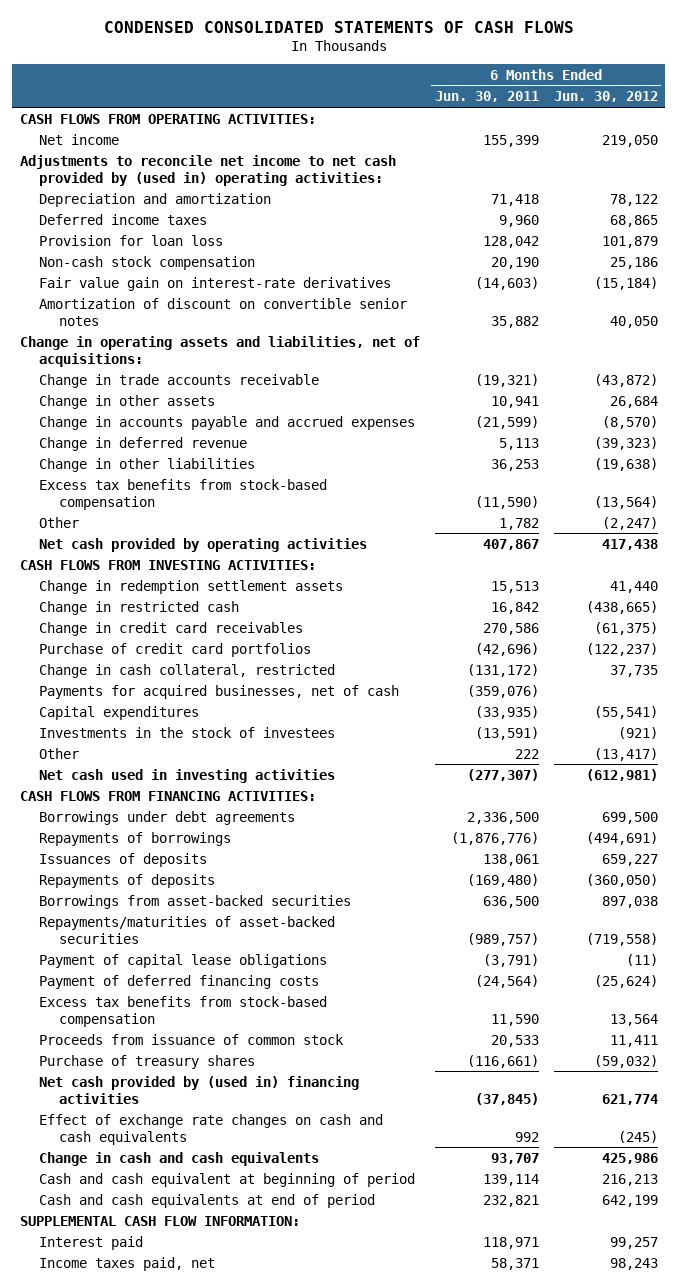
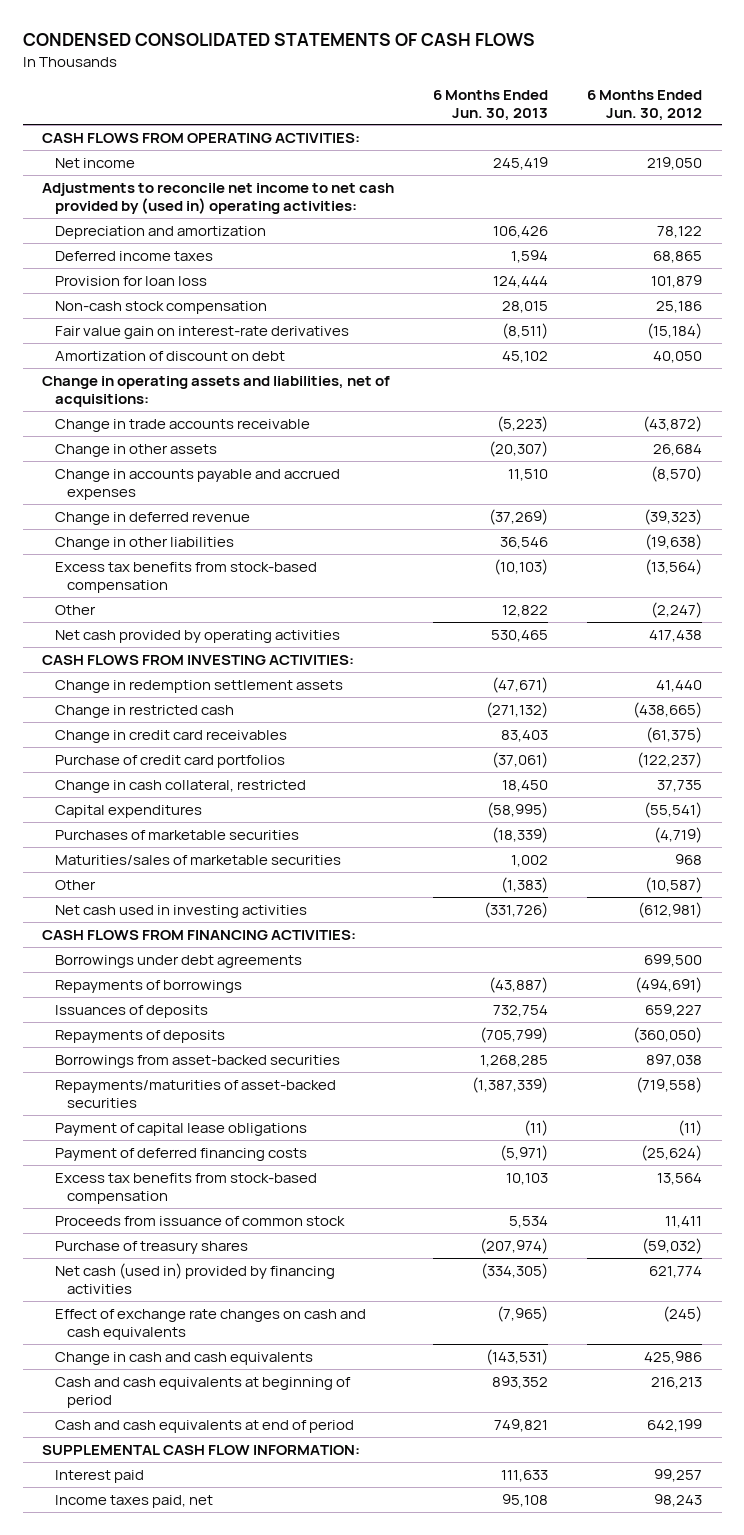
[434,91,539,103] Jun. 30, 2011 -> none
none -> [433,89,549,121] 6 Months Ended Jun. 30, 2013
[39,297,408,326] Amortization of discount on convertible senior notes -> [54,350,285,361] Amortization of discount on debt
[39,684,400,699] Payments for acquired businesses, net of cash -> none
[39,726,336,738] Investments in the stock of investees -> none
none -> [54,829,299,840] Purchases of marketable securities
none -> [54,854,341,865] Maturities/sales of marketable securities
[593,747,658,761] (13,417) -> [645,876,703,893] (10,587)
[39,1075,360,1104] Net cash provided by (used in) financing activities -> [54,1262,335,1294] Net cash (used in) provided by financing activities
[39,1172,416,1187] Cash and cash equivalent at beginning of period -> [54,1376,351,1408] Cash and cash equivalents at beginning of period

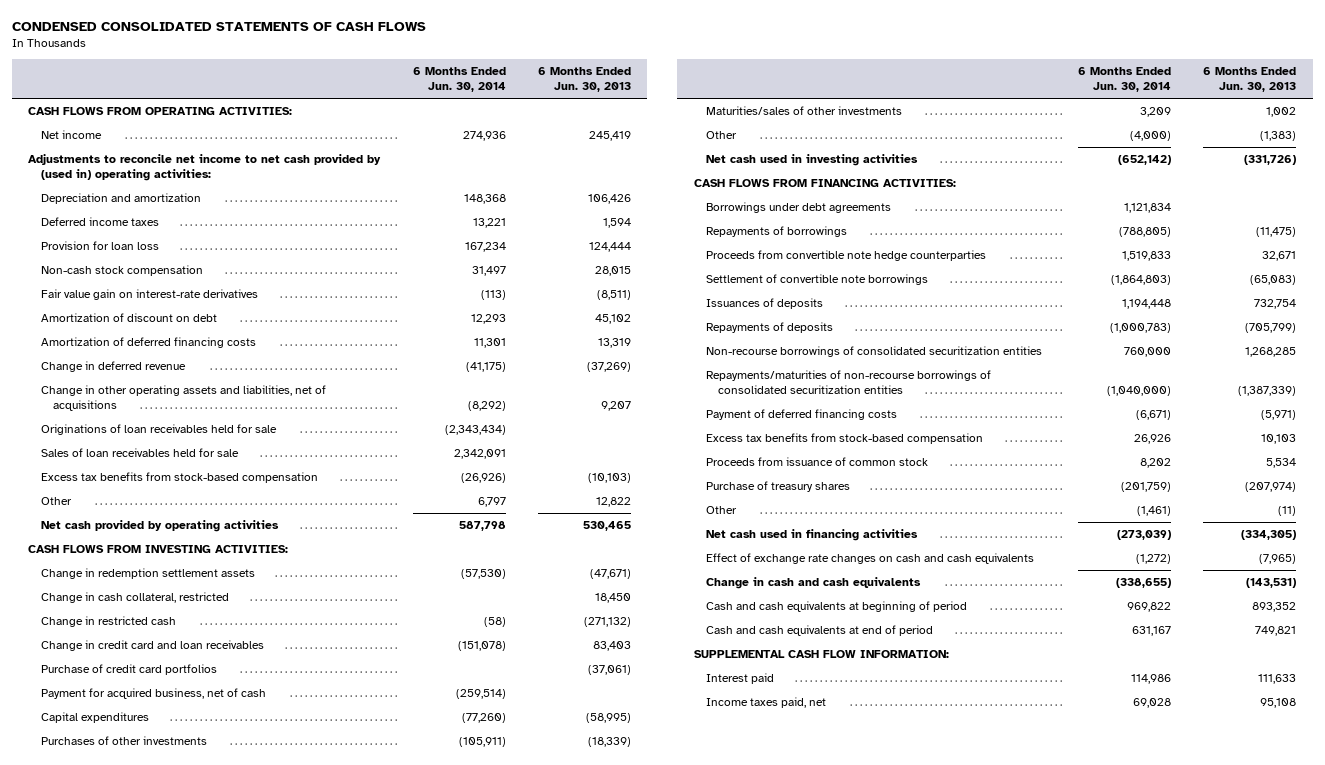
[587,89,703,121] 6 Months Ended Jun. 30, 2012 -> none
none -> [412,67,506,93] 6 Months Ended Jun. 30, 2014
[42,375,391,407] Change in operating assets and liabilities, net of acquisitions: -> none
[54,418,310,432] Change in trade accounts receivable -> none
[54,443,217,457] Change in other assets -> none
[54,468,340,500] Change in accounts payable and accrued expenses -> none
none -> [40,337,256,349] Amortization of deferred financing costs
[54,536,234,550] Change in other liabilities -> none
none -> [40,385,326,412] Change in other operating assets and liabilities, net of acquisitions
none -> [40,424,277,436] Originations of loan receivables held for sale
none -> [40,448,239,458] Sales of loan receivables held for sale
[54,779,306,793] Change in cash collateral, restricted -> [40,592,229,604] Change in cash collateral, restricted
[54,729,287,743] Change in credit card receivables -> [40,640,264,652] Change in credit card and loan receivables
none -> [40,688,266,700] Payment for acquired business, net of cash
[54,854,341,865] Maturities/sales of marketable securities -> none
[54,829,299,840] Purchases of marketable securities -> [40,736,207,746] Purchases of other investments
none -> [706,106,903,116] Maturities/sales of other investments
[489,976,549,993] (43,887) -> [1256,227,1297,238] (11,475)
none -> [706,250,987,262] Proceeds from convertible note hedge counterparties
none -> [706,274,929,286] Settlement of convertible note borrowings
[54,1122,307,1136] Payment of capital lease obligations -> none
[54,1054,340,1068] Borrowings from asset-backed securities -> [706,346,1043,358] Non-recourse borrowings of consolidated securitization entities
[54,1079,336,1108] Repayments/maturities of asset-backed securities -> [706,370,992,395] Repayments/maturities of non-recourse borrowings of consolidated securitization entities
none -> [706,506,738,515] Other
[54,1262,335,1294] Net cash (used in) provided by financing activities -> [706,529,919,542] Net cash used in financing activities

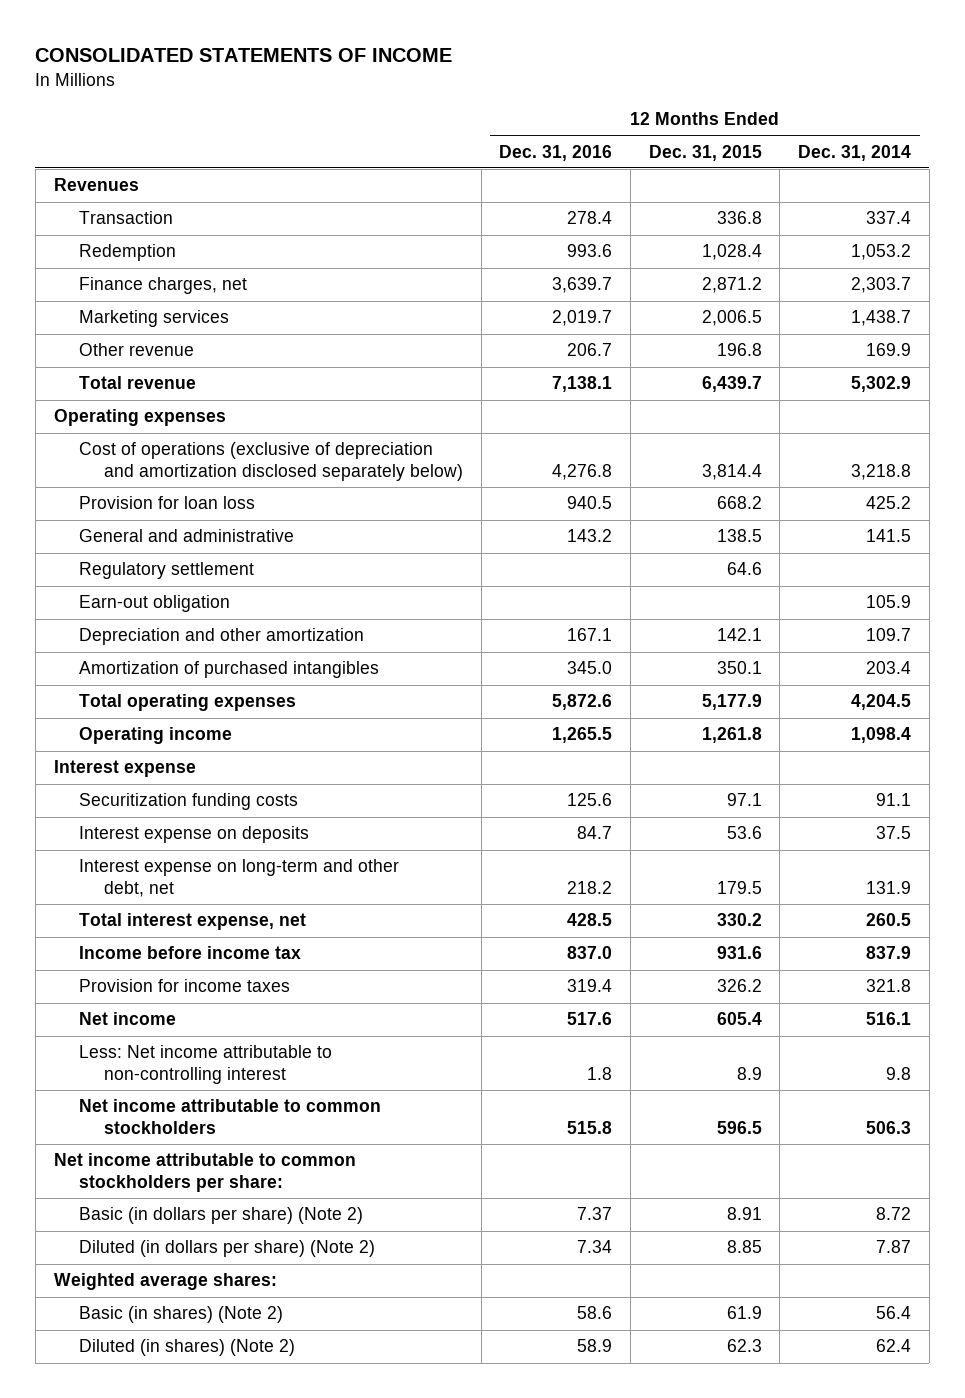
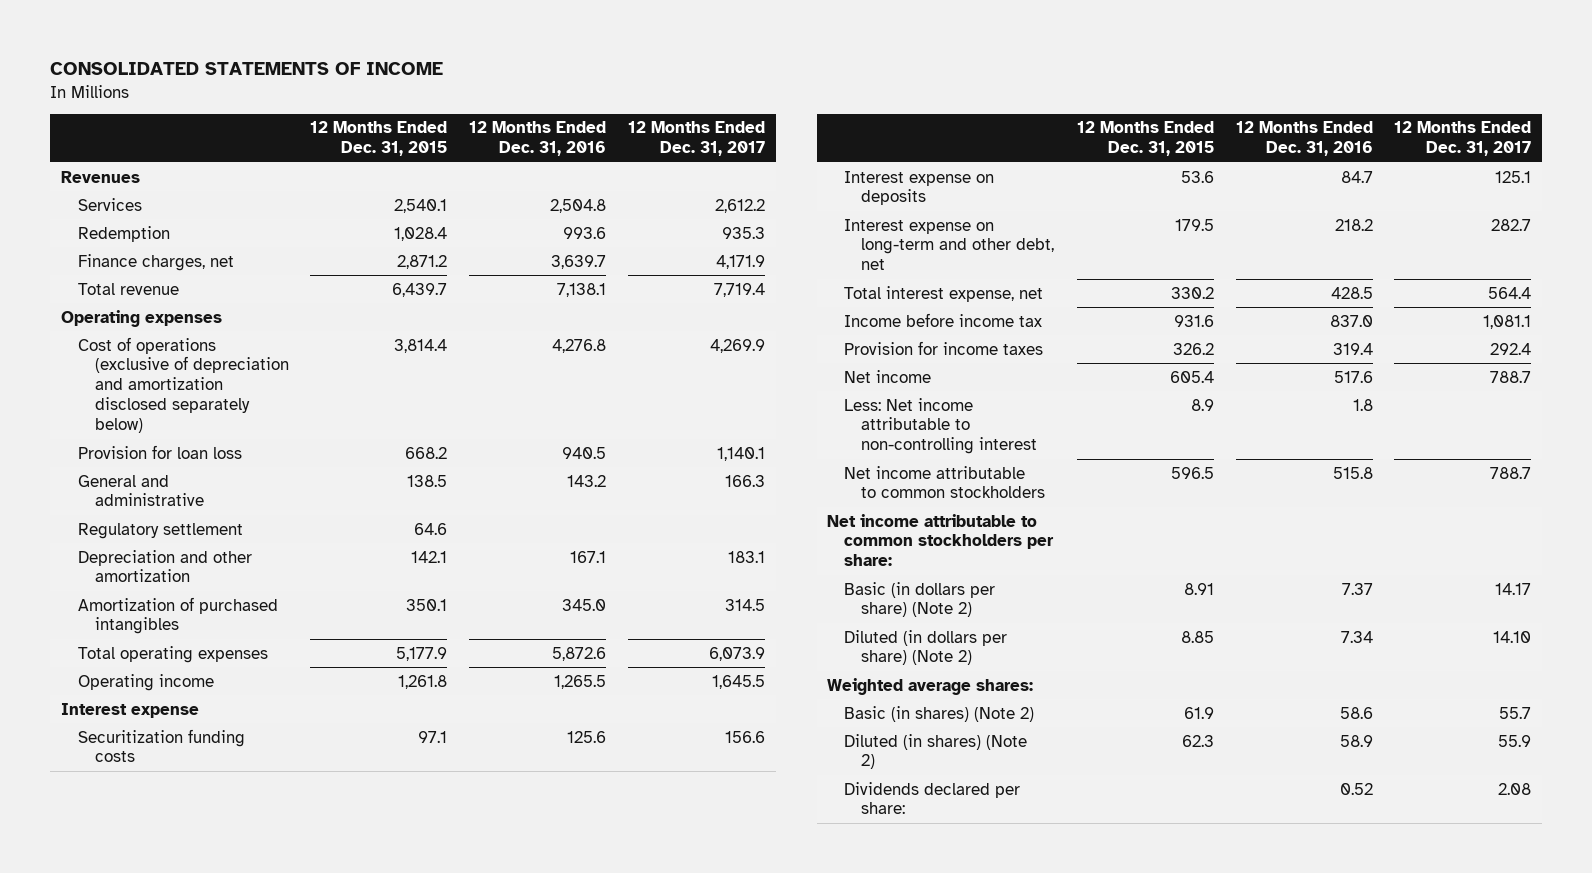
[798,144,912,161] Dec. 31, 2014 -> none
none -> [627,121,765,157] 12 Months Ended Dec. 31, 2017
[78,211,173,225] Transaction -> none
none -> [77,197,142,211] Services
[78,310,229,328] Marketing services -> none
[78,343,194,357] Other revenue -> none
[78,595,230,613] Earn-out obligation -> none
none -> [844,781,1021,815] Dividends declared per share:

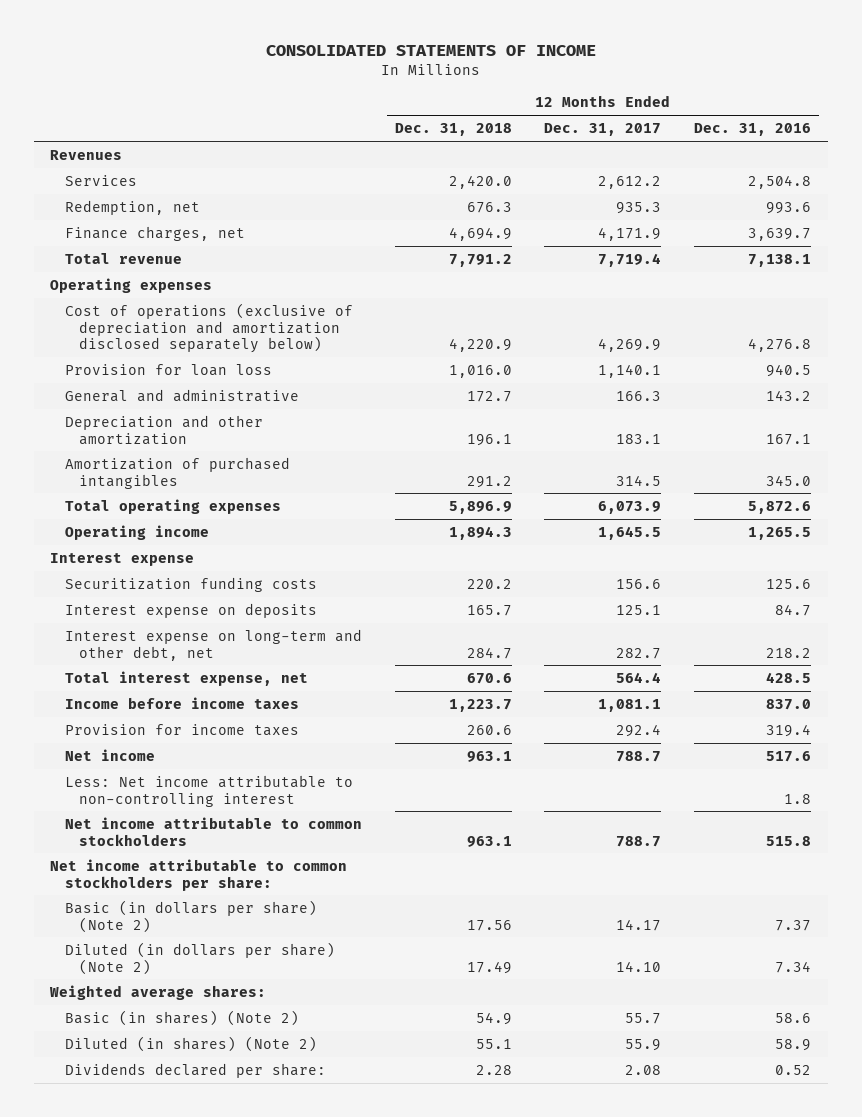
[310,121,448,157] 12 Months Ended Dec. 31, 2015 -> none
none -> [394,123,512,137] Dec. 31, 2018
[77,225,170,242] Redemption -> [64,199,200,215] Redemption, net
[77,522,243,539] Regulatory settlement -> none
[844,312,1043,327] Income before income tax -> [64,696,299,709] Income before income taxes

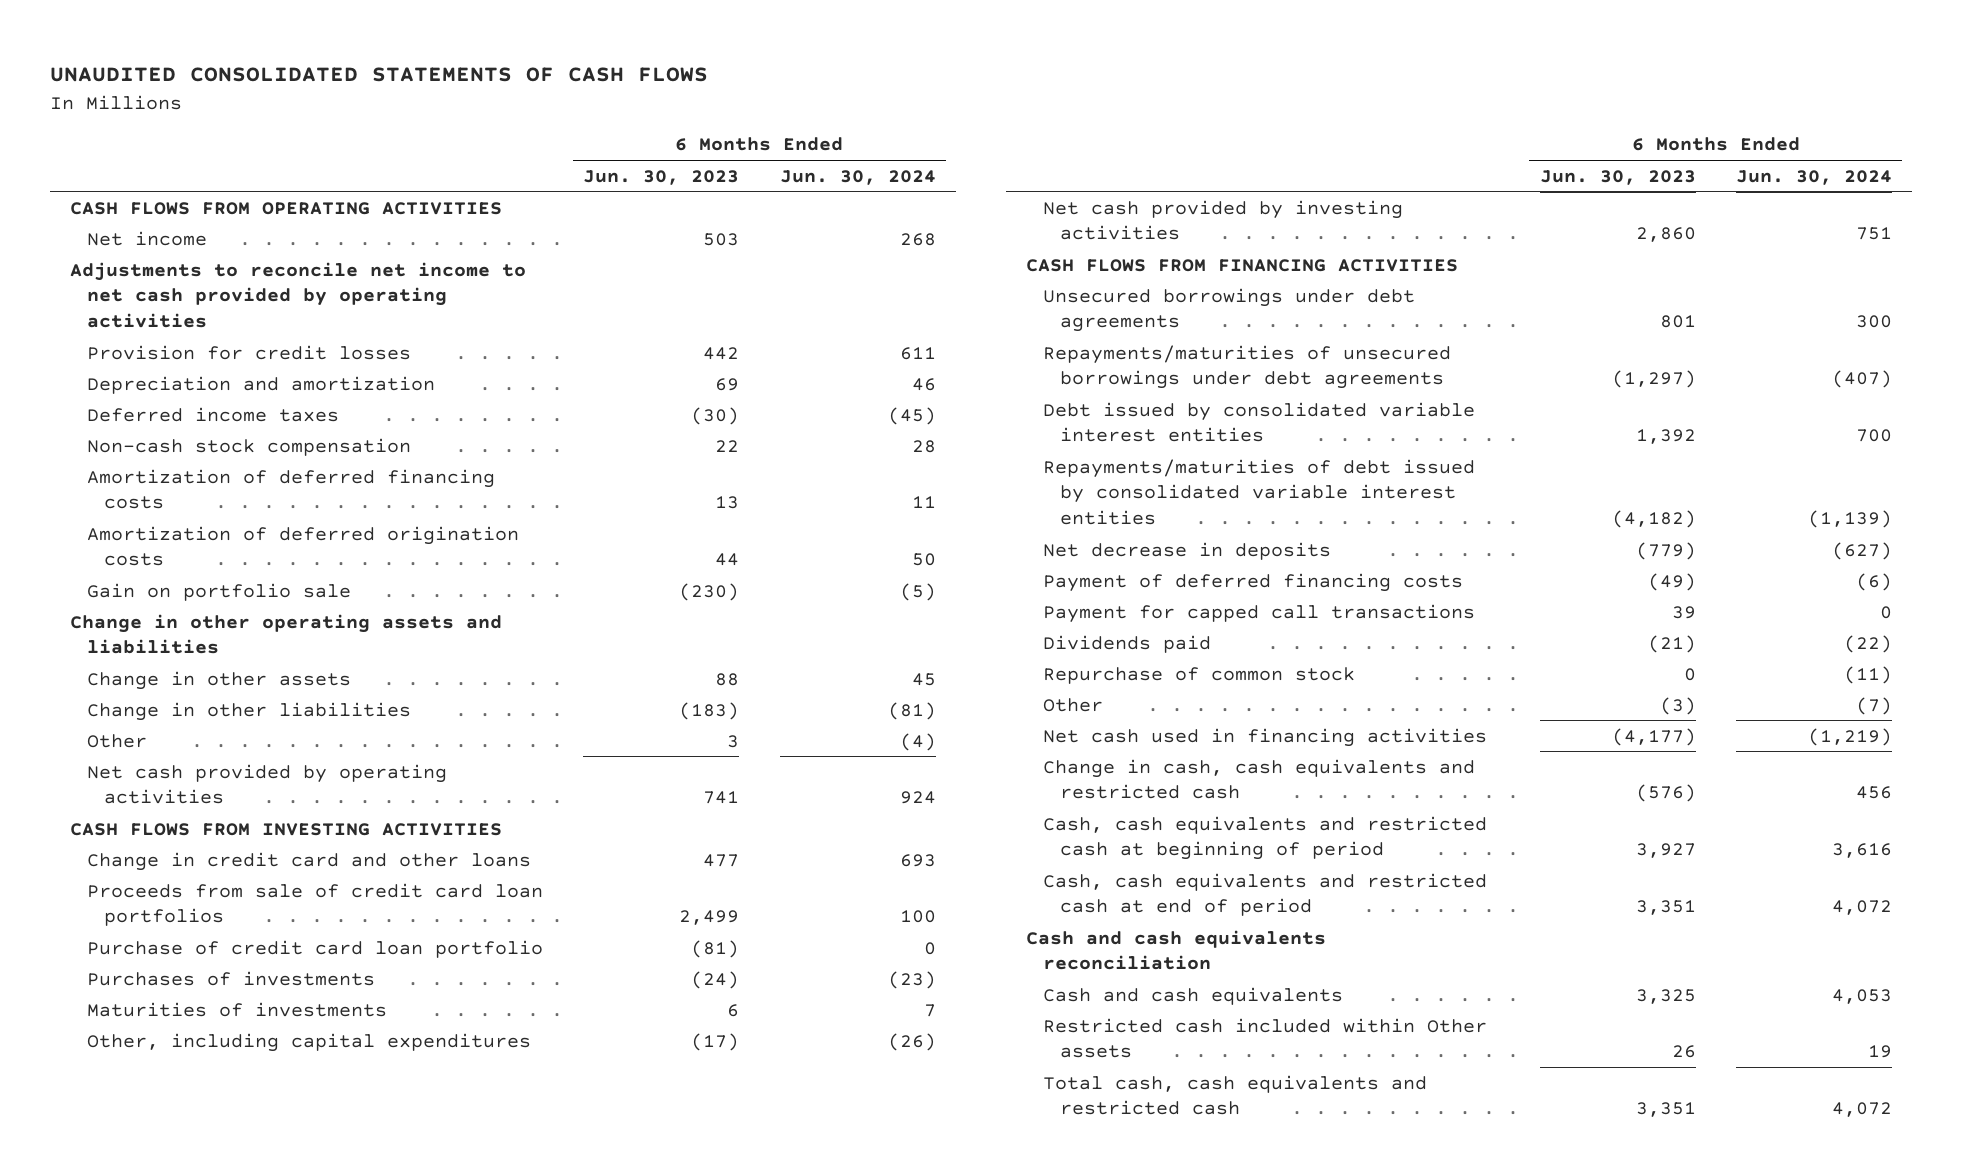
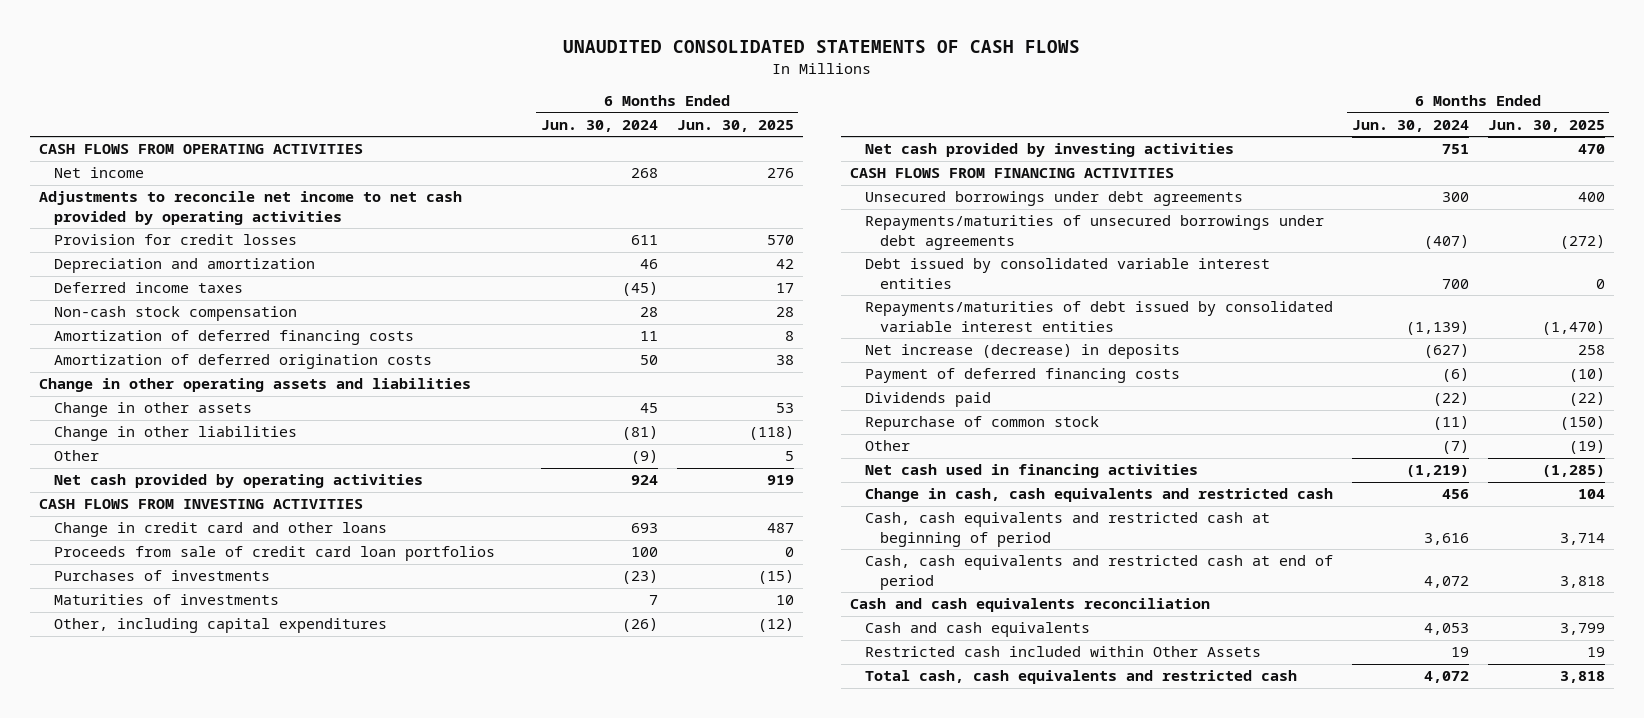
[583,169,740,185] Jun. 30, 2023 -> none
none -> [676,119,794,132] Jun. 30, 2025
[87,582,352,601] Gain on portfolio sale -> none
[899,732,936,751] (4) -> [630,450,658,465] (9)
[87,939,544,958] Purchase of credit card loan portfolio -> none
[1043,541,1332,560] Net decrease in deposits -> [865,344,1181,360] Net increase (decrease) in deposits
[1043,603,1476,623] Payment for capped call transactions -> none
[1043,1017,1488,1059] Restricted cash included within Other assets -> [865,646,1262,658] Restricted cash included within Other Assets

